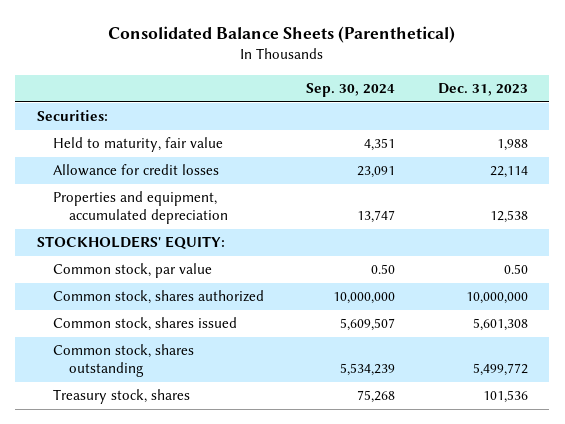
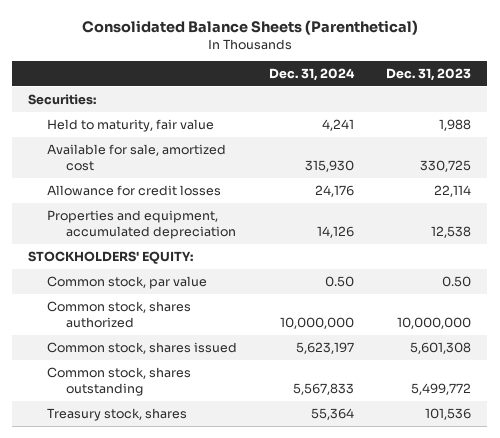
[306,83,396,98] Sep. 30, 2024 -> none
none -> [269,68,356,82] Dec. 31, 2024
none -> [47,143,227,172] Available for sale, amortized cost

